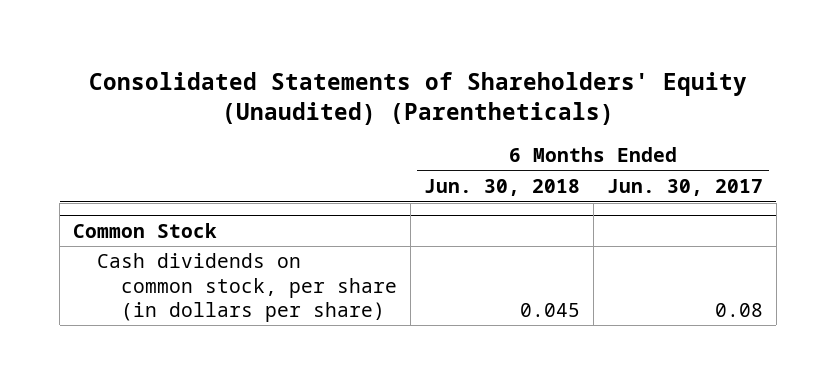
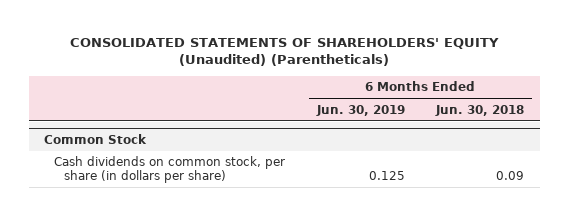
[89,72,748,126] Consolidated Statements of Shareholders' Equity (Unaudited) (Parentheticals) -> [70,37,500,67] CONSOLIDATED STATEMENTS OF SHAREHOLDERS' EQUITY (Unaudited) (Parentheticals)
[606,179,763,197] Jun. 30, 2017 -> none
none -> [315,104,405,116] Jun. 30, 2019
[520,302,581,317] 0.045 -> [495,170,524,180] 0.09

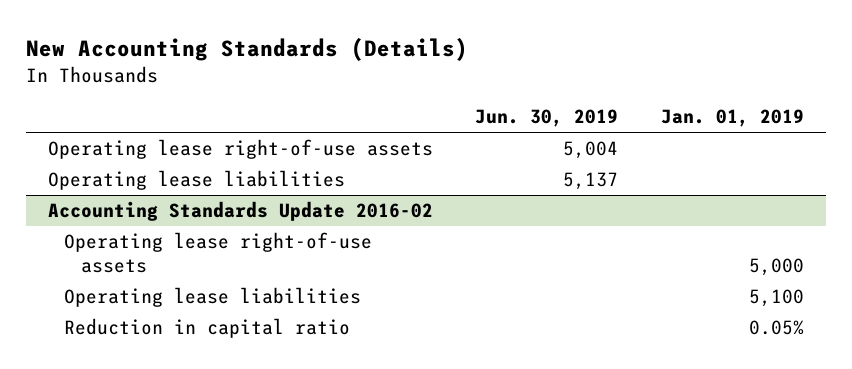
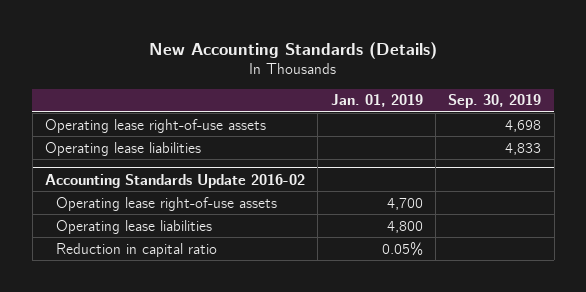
[475,109,619,128] Jun. 30, 2019 -> none
none -> [448,94,542,109] Sep. 30, 2019
[749,257,805,276] 5,000 -> [386,197,423,210] 4,700
[749,289,805,308] 5,100 -> [386,220,423,233] 4,800

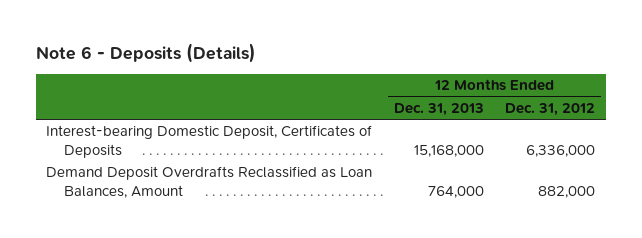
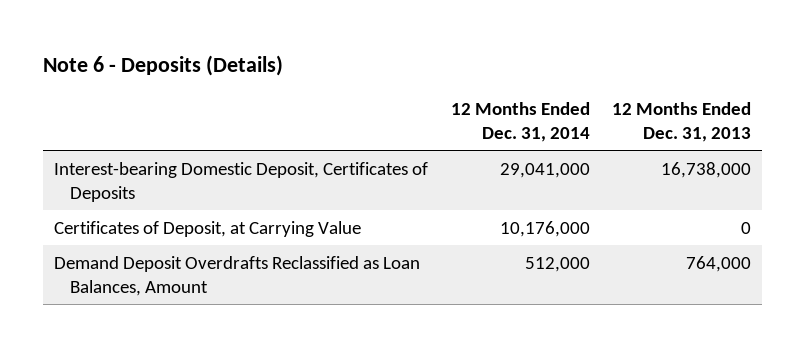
[505,103,596,117] Dec. 31, 2012 -> none
none -> [450,102,590,143] 12 Months Ended Dec. 31, 2014
[413,145,484,158] 15,168,000 -> [660,161,751,178] 16,738,000
none -> [54,220,362,237] Certificates of Deposit, at Carrying Value

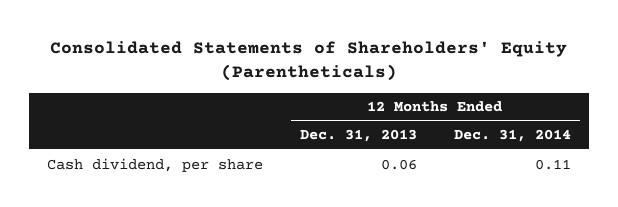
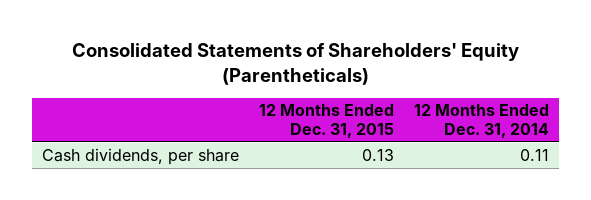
[299,129,417,143] Dec. 31, 2013 -> none
none -> [259,104,395,138] 12 Months Ended Dec. 31, 2015
[47,157,264,172] Cash dividend, per share -> [42,148,240,166] Cash dividends, per share

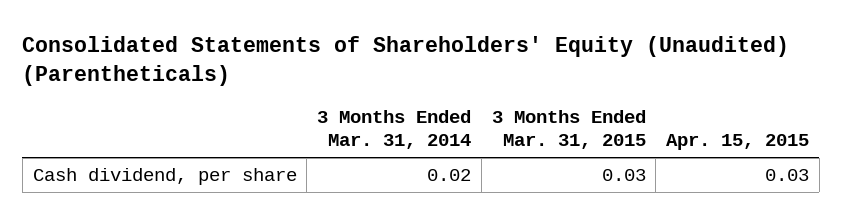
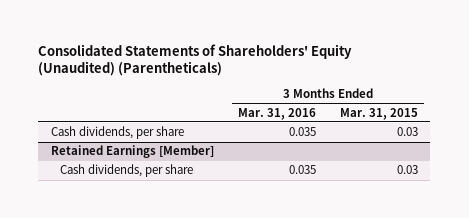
[317,110,472,150] 3 Months Ended Mar. 31, 2014 -> none
[666,134,810,151] Apr. 15, 2015 -> none
none -> [237,107,316,120] Mar. 31, 2016
[32,168,297,186] Cash dividend, per share -> [50,126,184,140] Cash dividends, per share
none -> [50,145,214,159] Retained Earnings [Member]
none -> [60,164,194,178] Cash dividends, per share

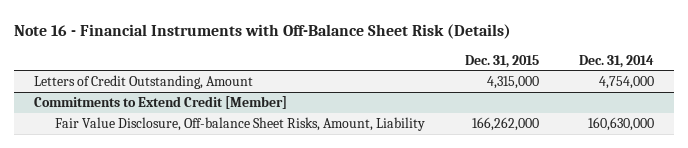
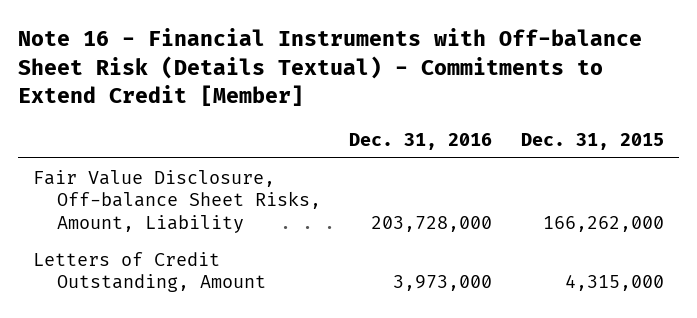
[14,23,512,39] Note 16 - Financial Instruments with Off-Balance Sheet Risk (Details) -> [18,28,643,106] Note 16 - Financial Instruments with Off-balance Sheet Risk (Details Textual) - Commitments to Extend Credit [Member]
[578,54,654,68] Dec. 31, 2014 -> none
none -> [349,132,493,150] Dec. 31, 2016
[34,96,288,110] Commitments to Extend Credit [Member] -> none
[34,75,254,90] Letters of Credit Outstanding, Amount -> [32,251,266,293] Letters of Credit Outstanding, Amount

